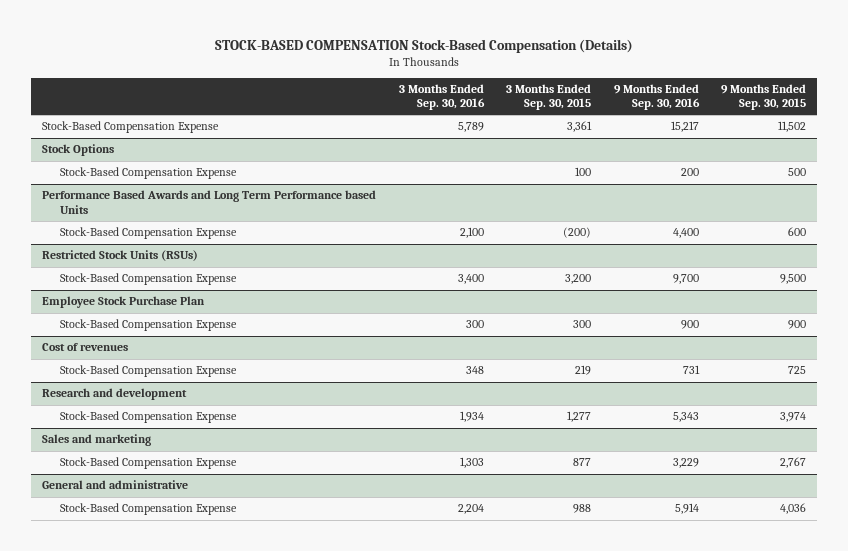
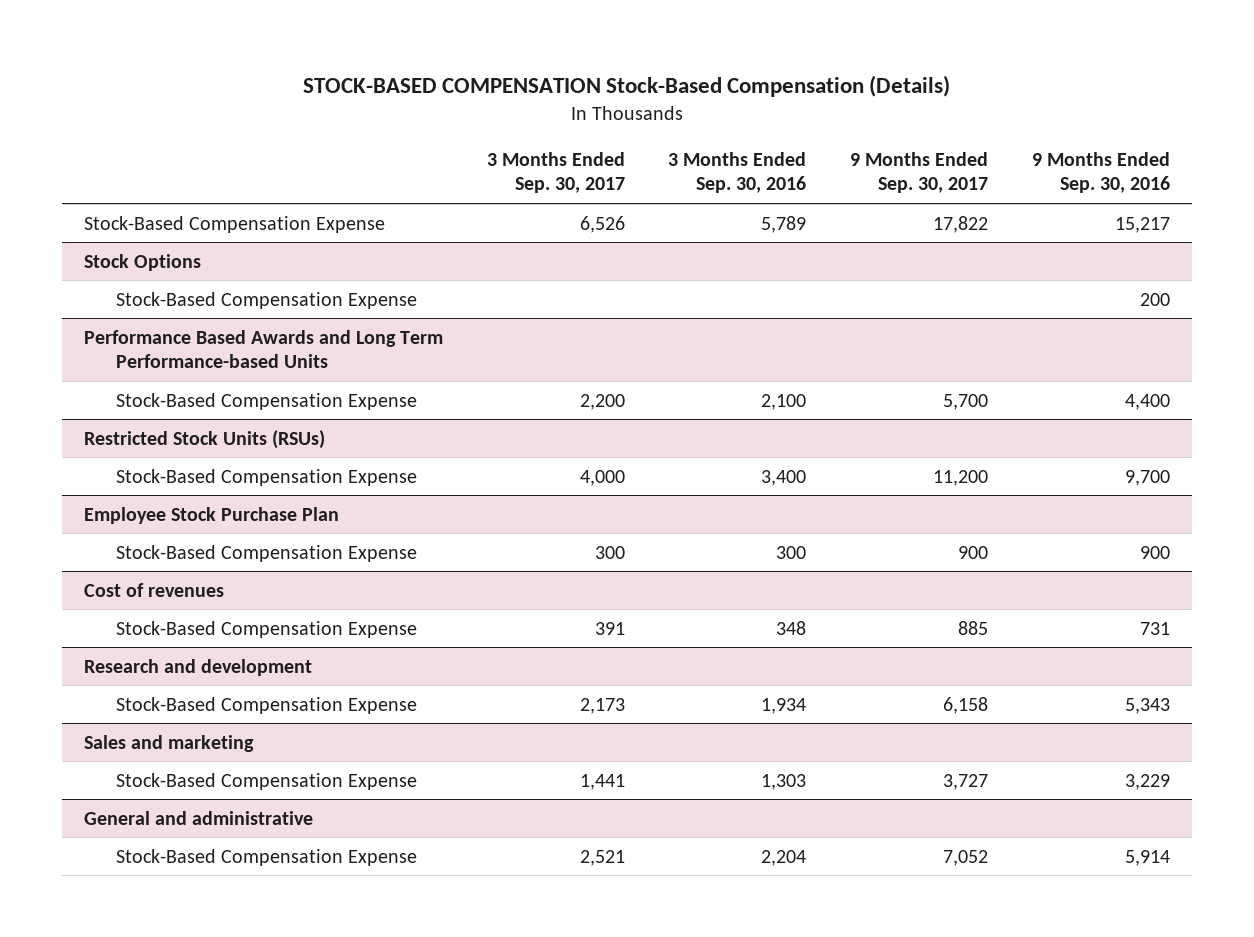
[506,83,592,111] 3 Months Ended Sep. 30, 2015 -> none
[720,83,806,111] 9 Months Ended Sep. 30, 2015 -> none
none -> [486,151,625,194] 3 Months Ended Sep. 30, 2017
none -> [850,151,989,194] 9 Months Ended Sep. 30, 2017
[42,190,377,214] Performance Based Awards and Long Term Performance based Units -> [84,329,444,369] Performance Based Awards and Long Term Performance-based Units

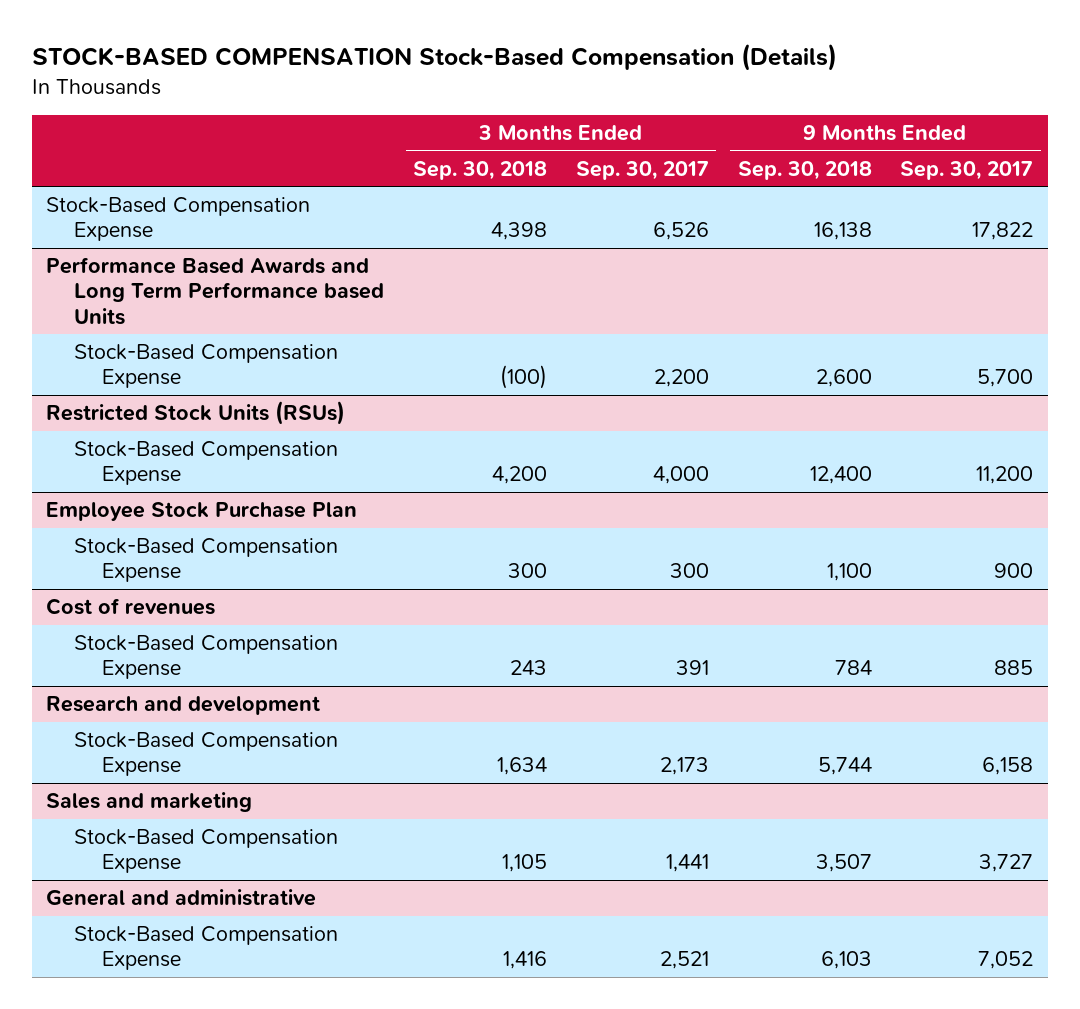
[668,151,807,194] 3 Months Ended Sep. 30, 2016 -> none
[1031,151,1170,194] 9 Months Ended Sep. 30, 2016 -> none
none -> [412,160,547,180] Sep. 30, 2018
none -> [737,160,872,180] Sep. 30, 2018
[84,253,202,271] Stock Options -> none
[115,291,417,309] Stock-Based Compensation Expense -> none
[84,329,444,369] Performance Based Awards and Long Term Performance-based Units -> [46,257,385,325] Performance Based Awards and Long Term Performance based Units

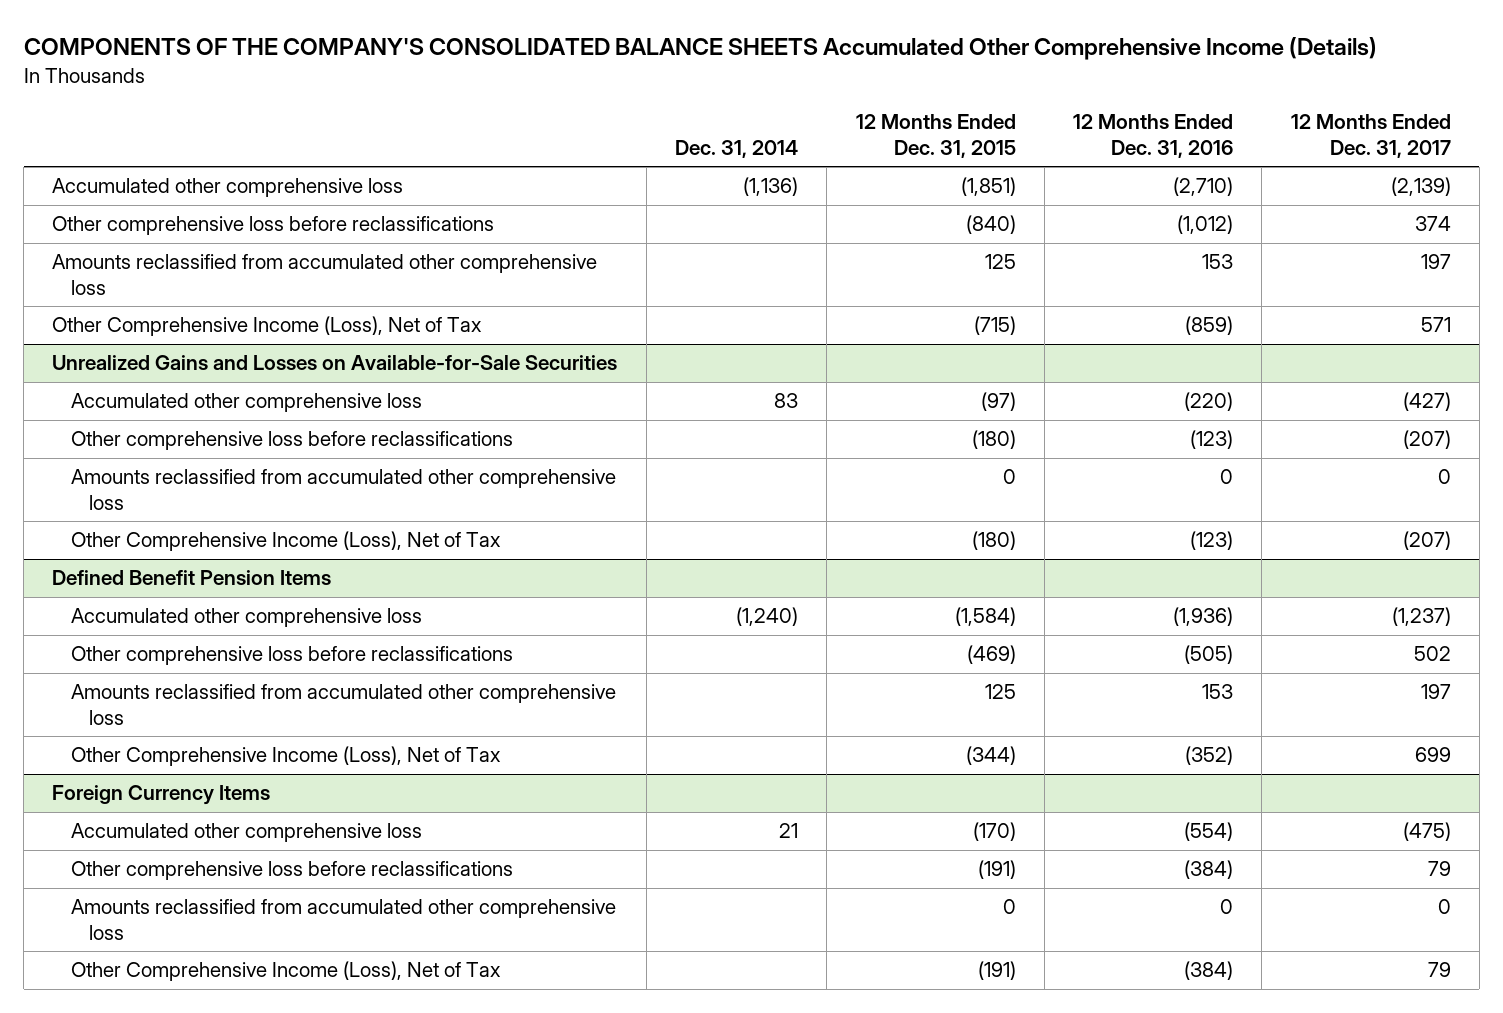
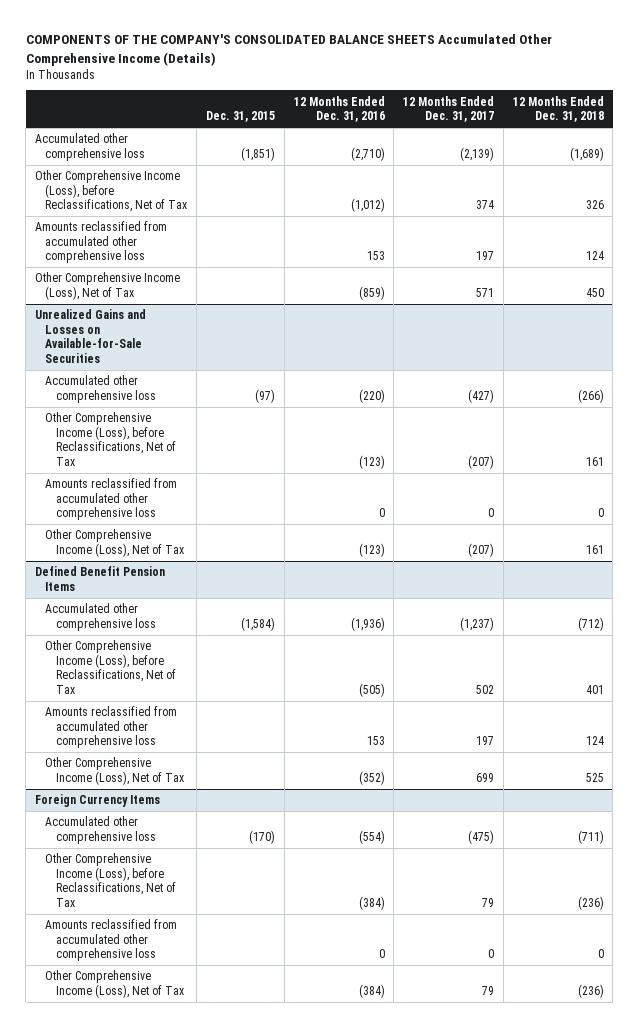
[674,140,798,159] Dec. 31, 2014 -> none
[855,114,1016,159] 12 Months Ended Dec. 31, 2015 -> none
none -> [205,111,275,123] Dec. 31, 2015
none -> [512,95,604,123] 12 Months Ended Dec. 31, 2018
[52,216,495,236] Other comprehensive loss before reclassifications -> [35,170,188,213] Other Comprehensive Income (Loss), before Reclassifications, Net of Tax
[70,431,513,451] Other comprehensive loss before reclassifications -> [45,412,176,466] Other Comprehensive Income (Loss), before Reclassifications, Net of Tax
[70,646,513,666] Other comprehensive loss before reclassifications -> [45,640,176,694] Other Comprehensive Income (Loss), before Reclassifications, Net of Tax
[70,861,513,881] Other comprehensive loss before reclassifications -> [45,853,176,907] Other Comprehensive Income (Loss), before Reclassifications, Net of Tax

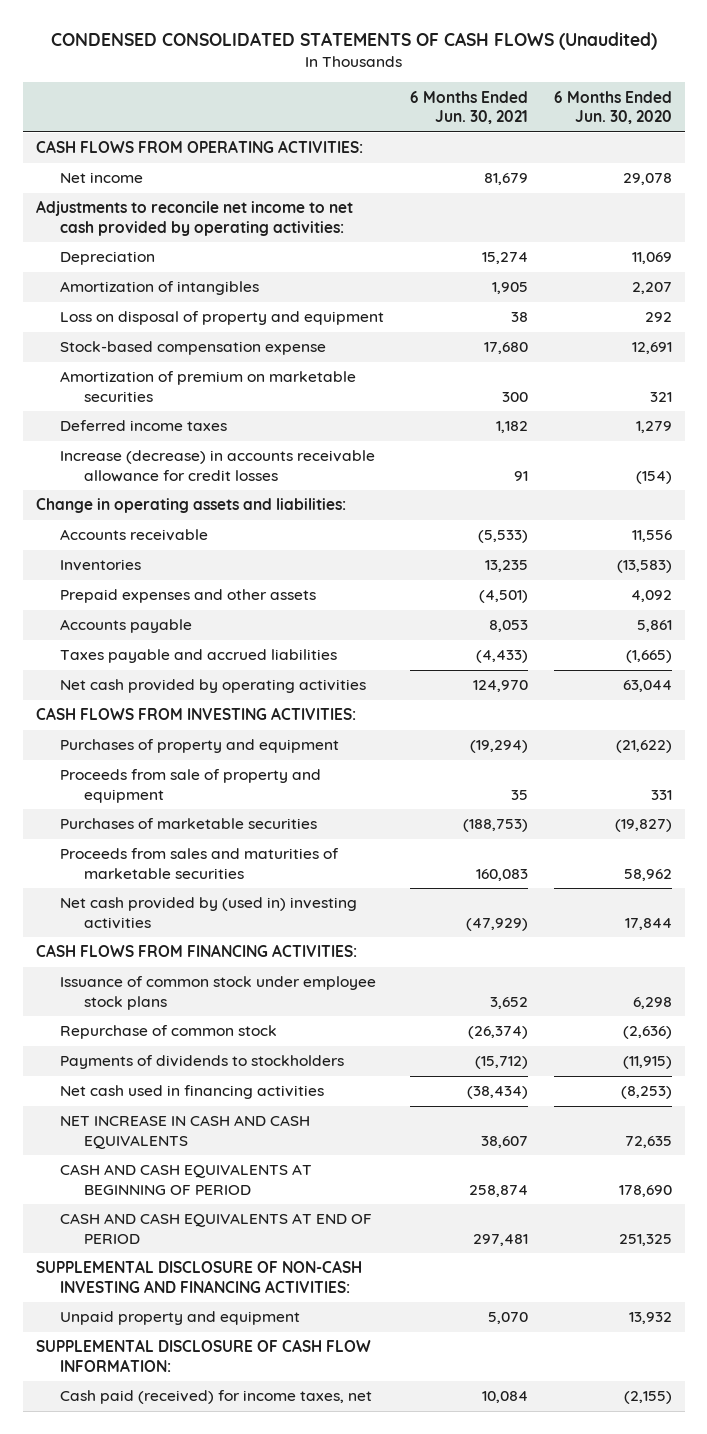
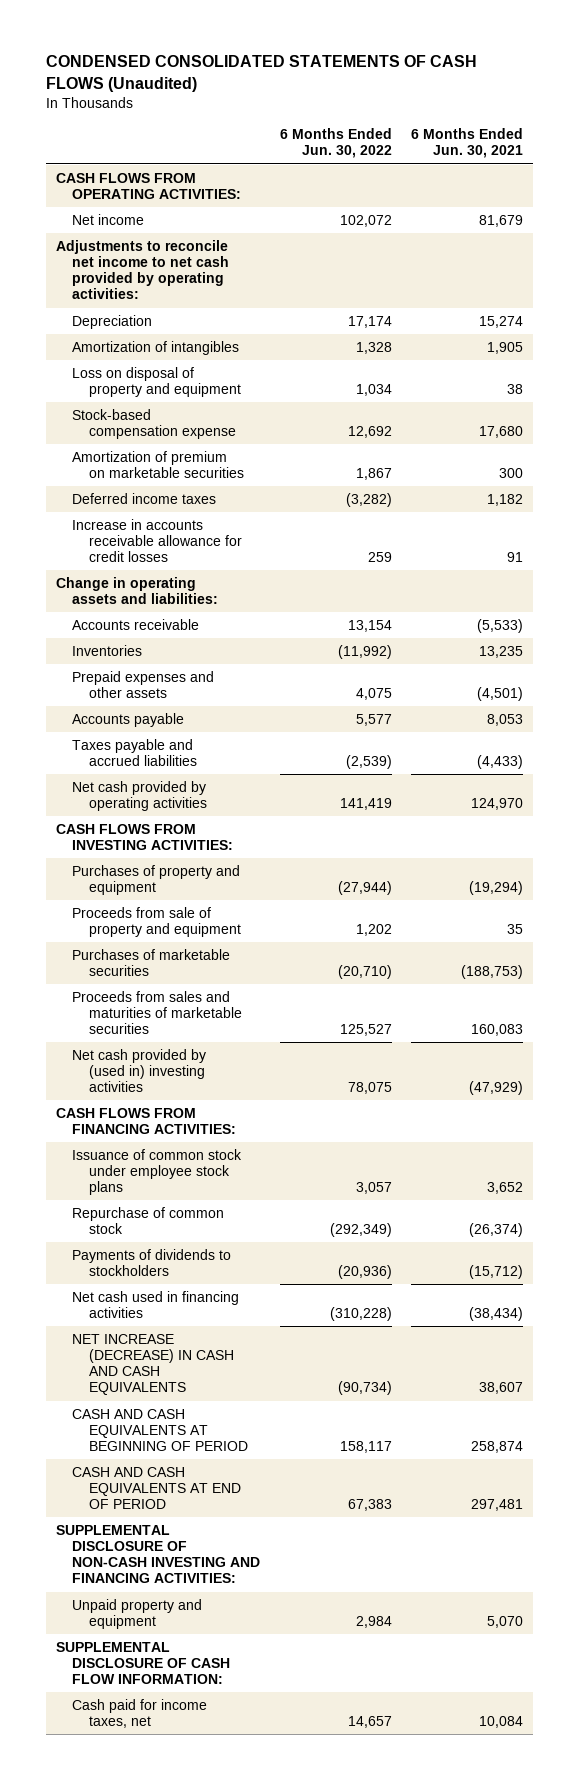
[553,90,672,125] 6 Months Ended Jun. 30, 2020 -> none
none -> [279,128,392,159] 6 Months Ended Jun. 30, 2022
[59,450,375,482] Increase (decrease) in accounts receivable allowance for credit losses -> [72,519,243,563] Increase in accounts receivable allowance for credit losses
[59,1115,310,1149] NET INCREASE IN CASH AND CASH EQUIVALENTS -> [72,1334,235,1396] NET INCREASE (DECREASE) IN CASH AND CASH EQUIVALENTS
[59,1390,372,1405] Cash paid (received) for income taxes, net -> [72,1699,208,1729] Cash paid for income taxes, net

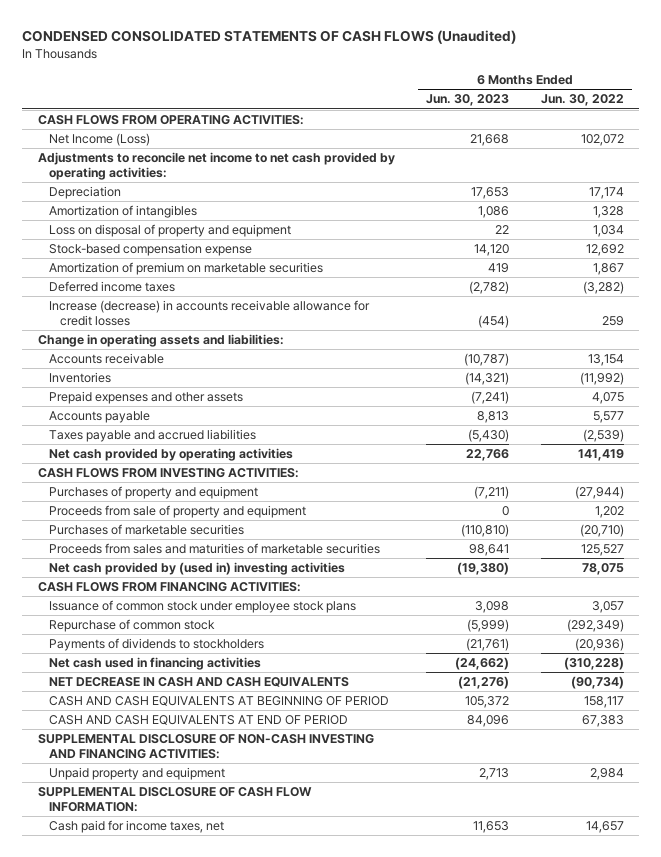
[411,128,524,159] 6 Months Ended Jun. 30, 2021 -> none
none -> [426,94,510,107] Jun. 30, 2023
[72,214,145,226] Net income -> [48,133,150,147] Net Income (Loss)
[72,519,243,563] Increase in accounts receivable allowance for credit losses -> [48,300,370,327] Increase (decrease) in accounts receivable allowance for credit losses
[72,1334,235,1396] NET INCREASE (DECREASE) IN CASH AND CASH EQUIVALENTS -> [48,677,349,688] NET DECREASE IN CASH AND CASH EQUIVALENTS

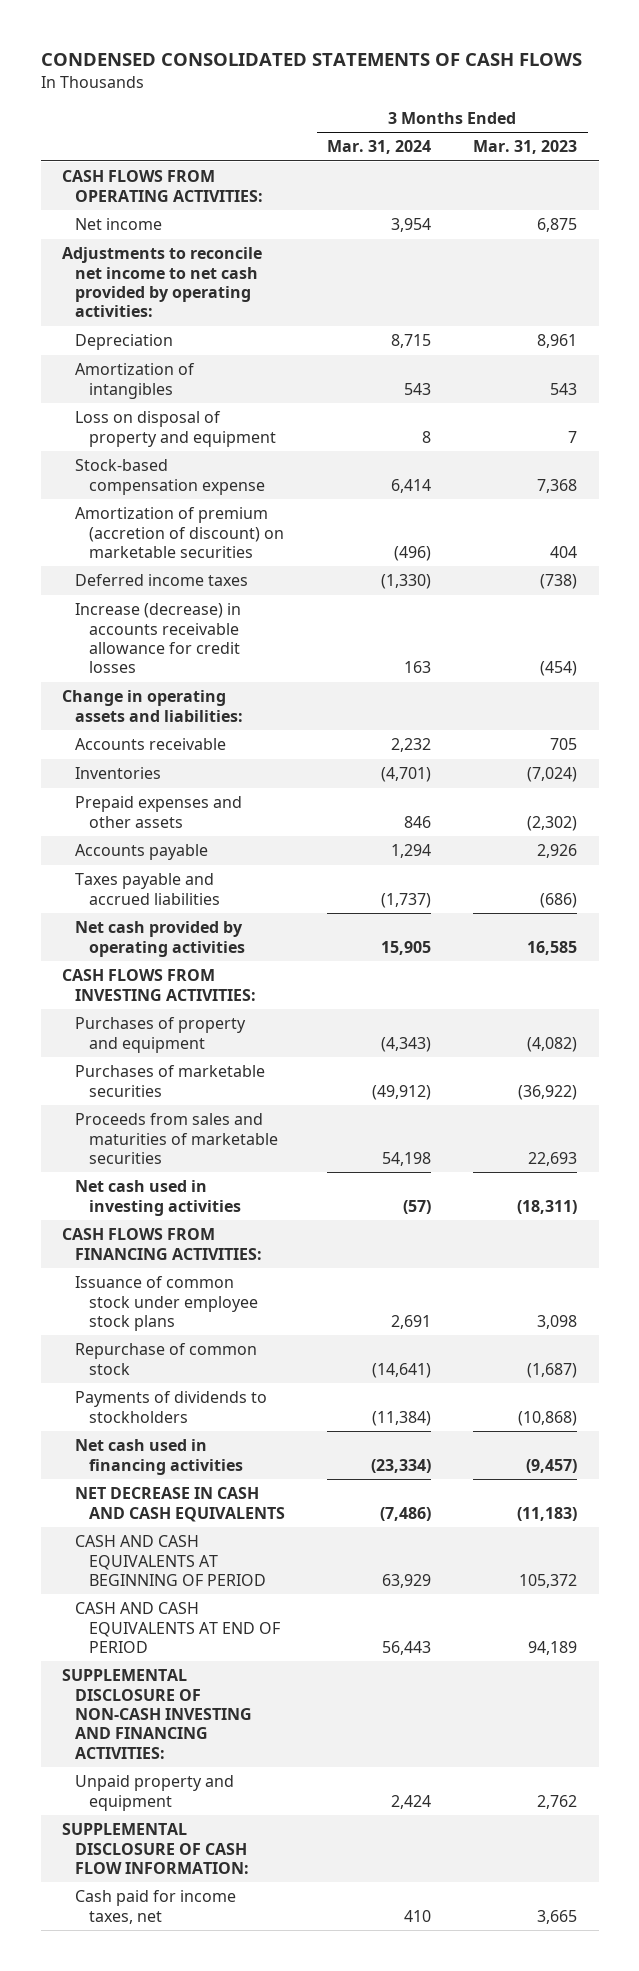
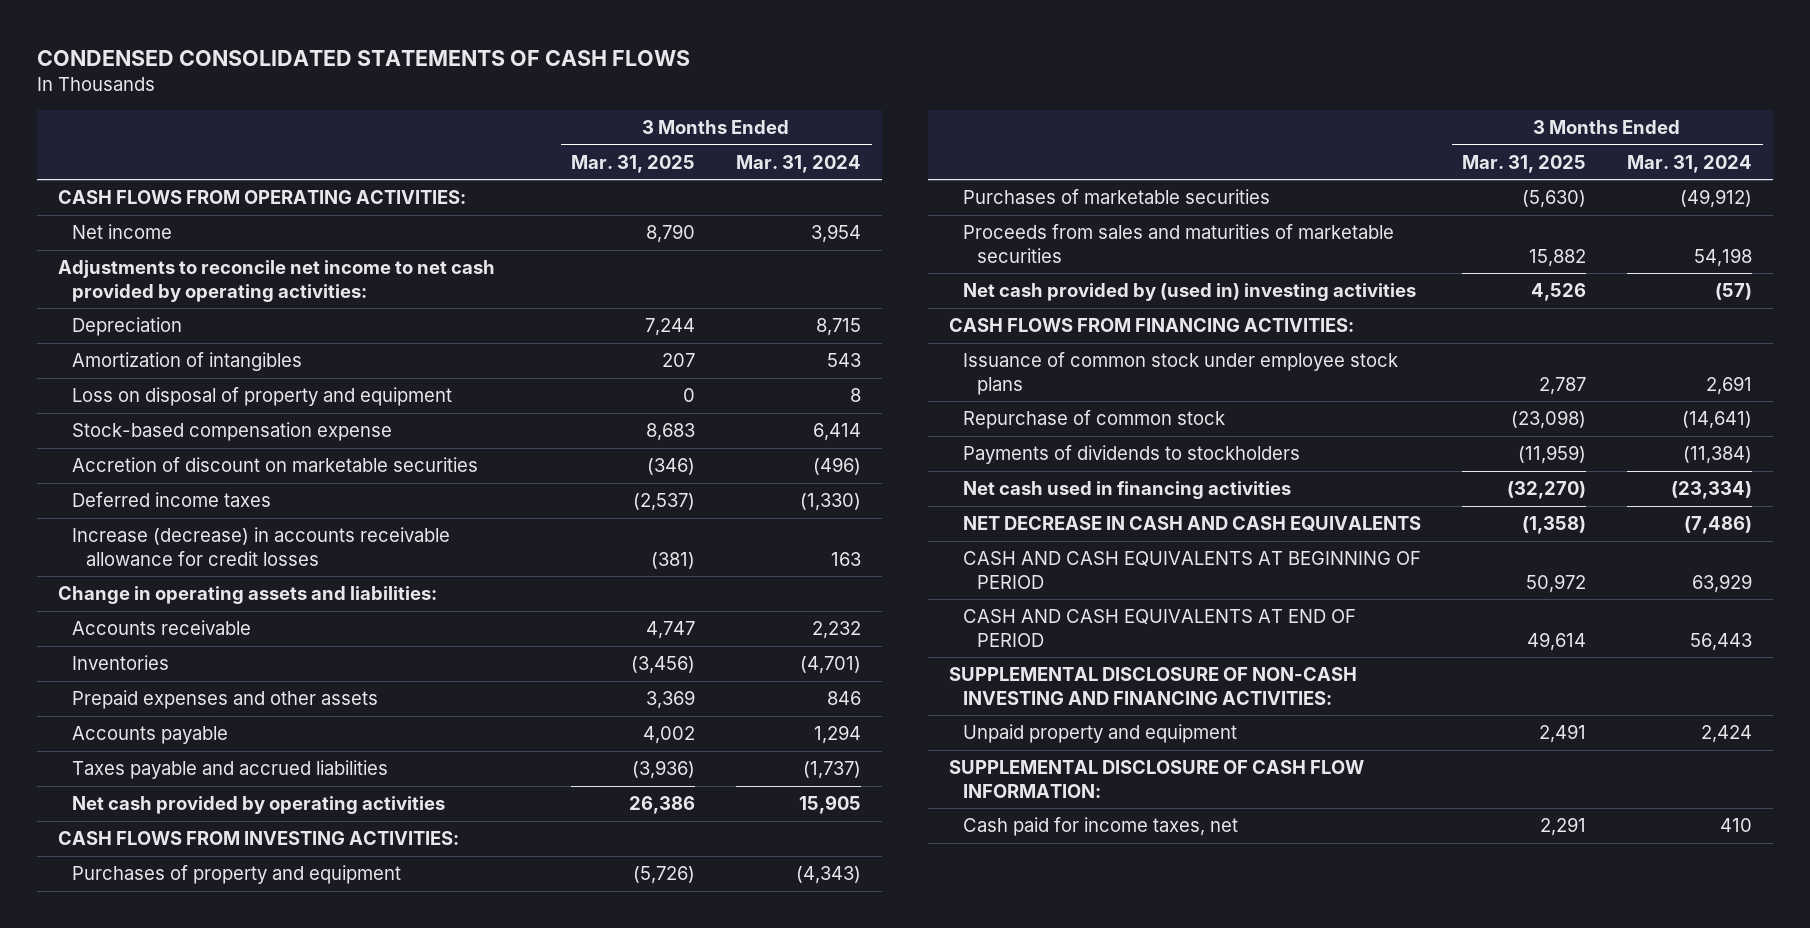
[473,140,578,155] Mar. 31, 2023 -> none
none -> [571,154,696,173] Mar. 31, 2025
[75,507,284,558] Amortization of premium (accretion of discount) on marketable securities -> [71,457,478,473] Accretion of discount on marketable securities
[75,1180,241,1216] Net cash used in investing activities -> [962,283,1416,302] Net cash provided by (used in) investing activities

